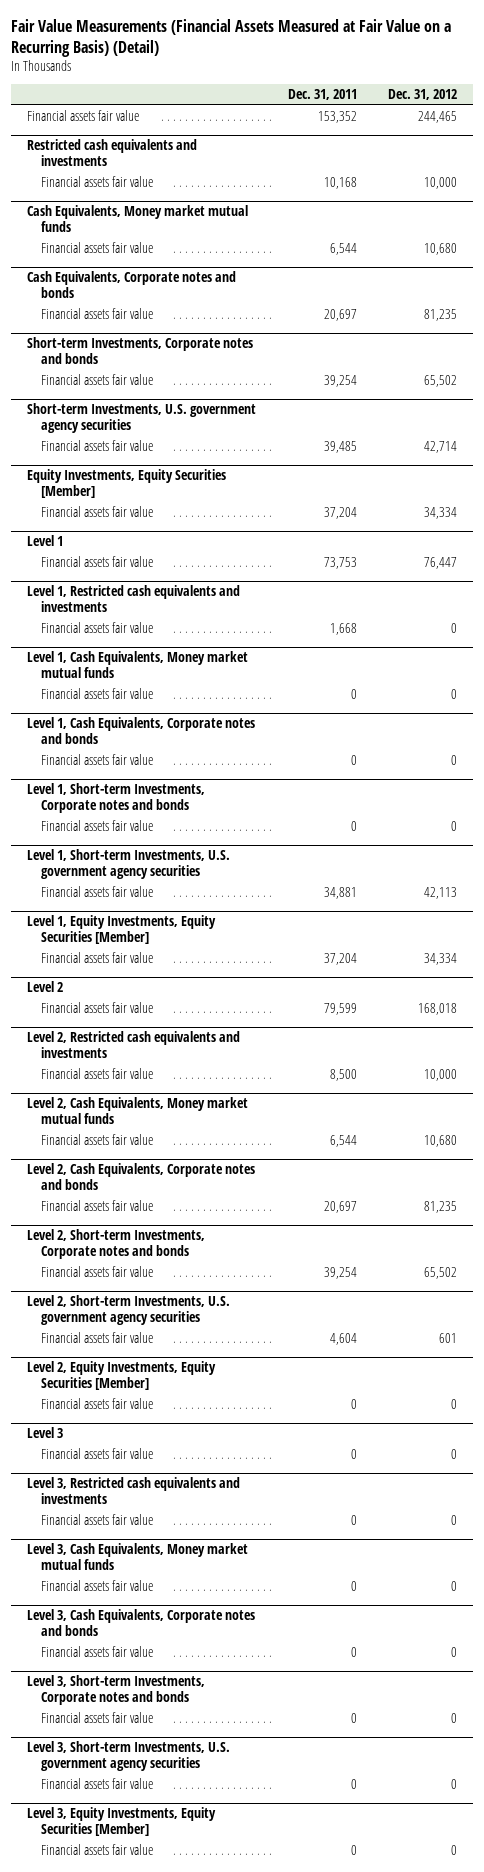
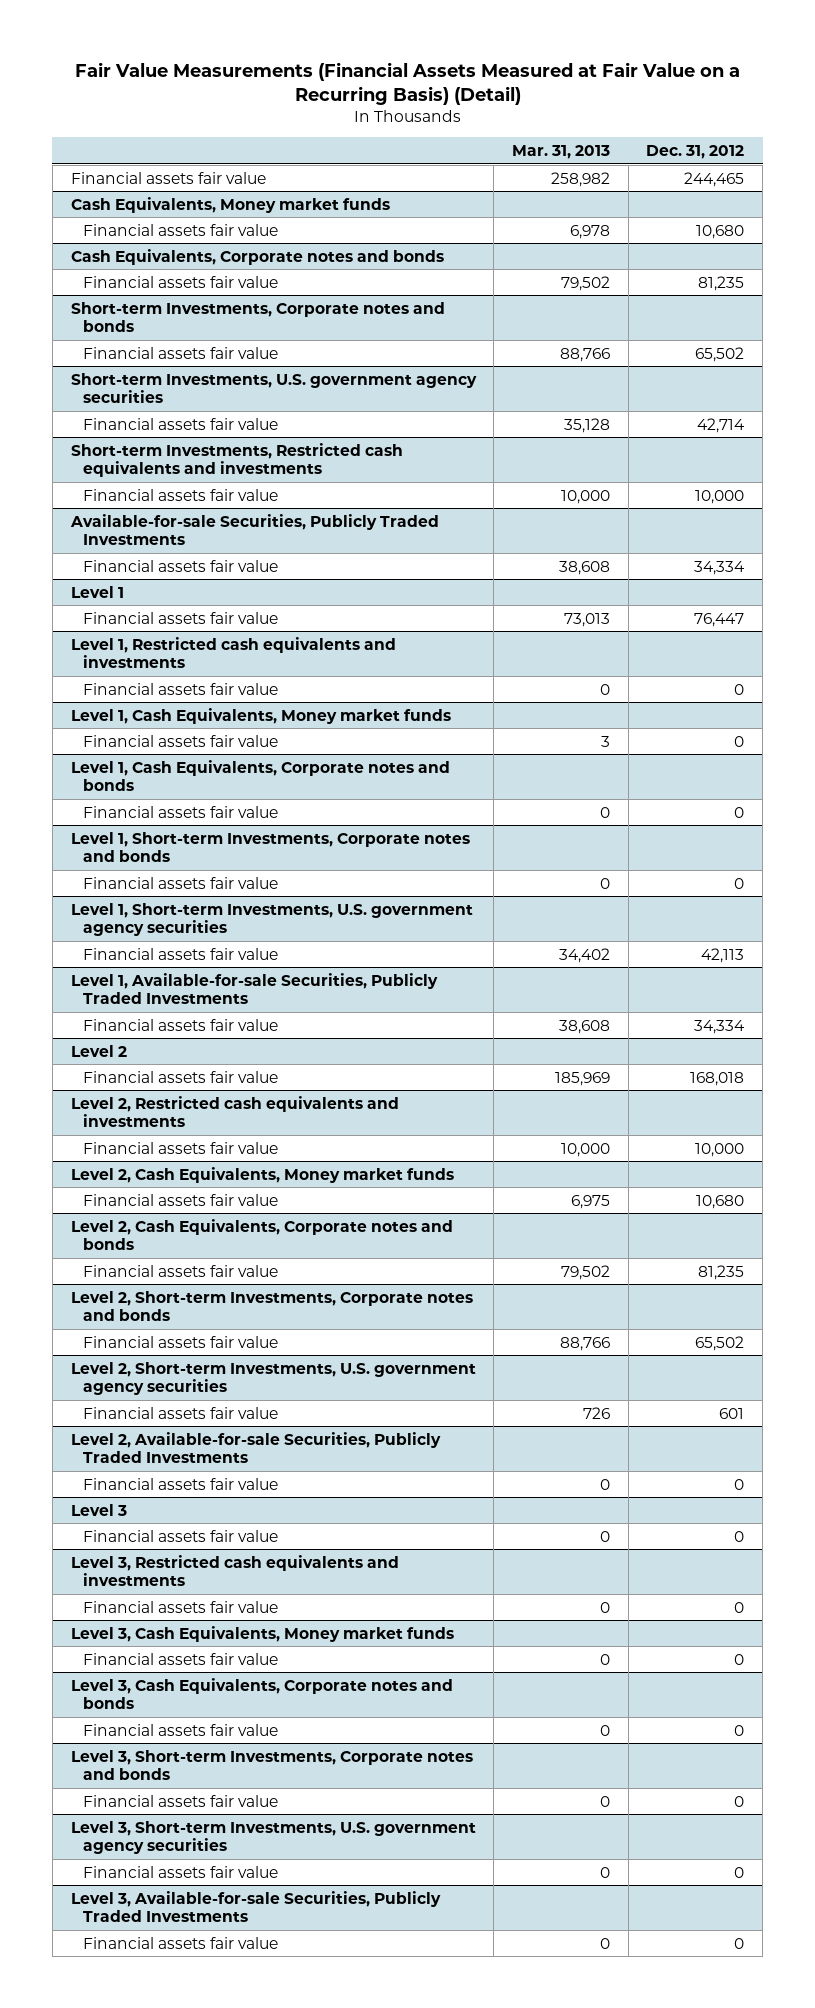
[287,89,357,101] Dec. 31, 2011 -> none
none -> [512,144,611,159] Mar. 31, 2013
[27,139,198,167] Restricted cash equivalents and investments -> none
[41,176,154,188] Financial assets fair value -> none
[27,205,249,233] Cash Equivalents, Money market mutual funds -> [70,196,390,213] Cash Equivalents, Money market funds
[27,469,227,499] Equity Investments, Equity Securities [Member] -> none
none -> [70,442,403,478] Short-term Investments, Restricted cash equivalents and investments
none -> [82,488,278,501] Financial assets fair value
none -> [69,513,439,546] Available-for-sale Securities, Publicly Traded Investments
[27,651,249,679] Level 1, Cash Equivalents, Money market mutual funds -> [70,707,451,724] Level 1, Cash Equivalents, Money market funds
[27,915,217,945] Level 1, Equity Investments, Equity Securities [Member] -> none
none -> [70,972,438,1005] Level 1, Available-for-sale Securities, Publicly Traded Investments
[27,1097,249,1125] Level 2, Cash Equivalents, Money market mutual funds -> [70,1166,454,1183] Level 2, Cash Equivalents, Money market funds
[27,1361,217,1391] Level 2, Equity Investments, Equity Securities [Member] -> none
none -> [70,1431,441,1464] Level 2, Available-for-sale Securities, Publicly Traded Investments
[27,1543,249,1571] Level 3, Cash Equivalents, Money market mutual funds -> [70,1625,454,1642] Level 3, Cash Equivalents, Money market funds
[27,1807,217,1837] Level 3, Equity Investments, Equity Securities [Member] -> none
none -> [70,1890,441,1923] Level 3, Available-for-sale Securities, Publicly Traded Investments

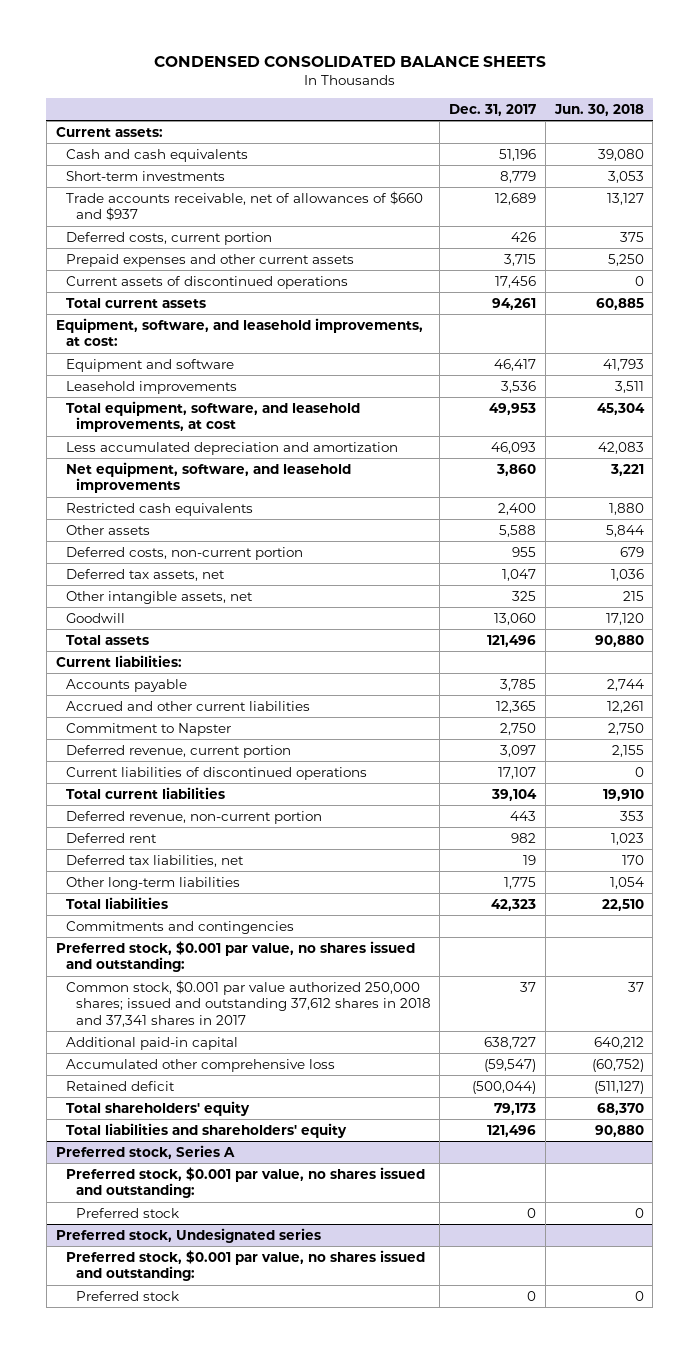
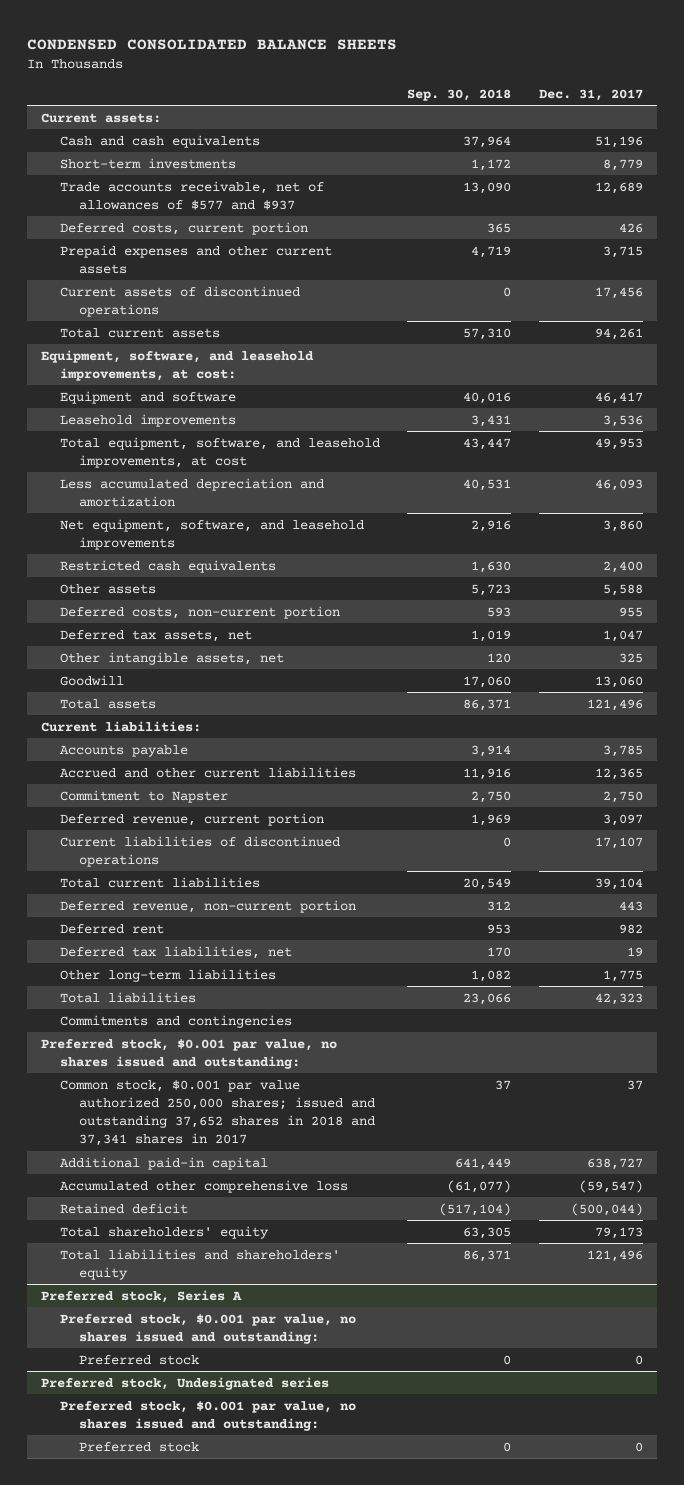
[553,104,644,117] Jun. 30, 2018 -> none
none -> [407,88,512,101] Sep. 30, 2018
[65,190,423,222] Trade accounts receivable, net of allowances of $660 and $937 -> [59,180,324,210] Trade accounts receivable, net of allowances of $577 and $937
[65,979,431,1027] Common stock, $0.001 par value authorized 250,000 shares; issued and outstanding 37,612 shares in 2018 and 37,341 shares in 2017 -> [59,1079,376,1147] Common stock, $0.001 par value authorized 250,000 shares; issued and outstanding 37,652 shares in 2018 and 37,341 shares in 2017

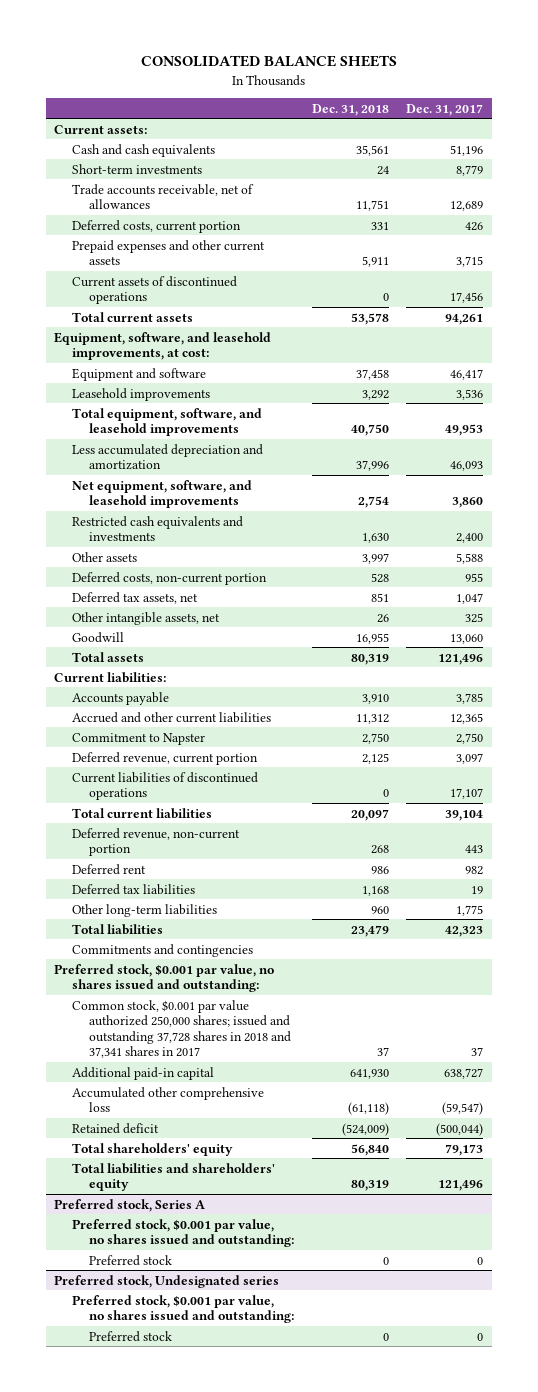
[27,39,398,51] CONDENSED CONSOLIDATED BALANCE SHEETS -> [140,55,397,68] CONSOLIDATED BALANCE SHEETS
[407,88,512,101] Sep. 30, 2018 -> none
none -> [311,103,389,116] Dec. 31, 2018
[59,180,324,210] Trade accounts receivable, net of allowances of $577 and $937 -> [71,183,254,210] Trade accounts receivable, net of allowances
[59,436,380,468] Total equipment, software, and leasehold improvements, at cost -> [71,407,262,437] Total equipment, software, and leasehold improvements
[59,559,276,573] Restricted cash equivalents -> [71,515,243,542] Restricted cash equivalents and investments
[59,945,292,959] Deferred tax liabilities, net -> [71,883,195,895] Deferred tax liabilities
[59,1079,376,1147] Common stock, $0.001 par value authorized 250,000 shares; issued and outstanding 37,652 shares in 2018 and 37,341 shares in 2017 -> [71,999,292,1059] Common stock, $0.001 par value authorized 250,000 shares; issued and outstanding 37,728 shares in 2018 and 37,341 shares in 2017

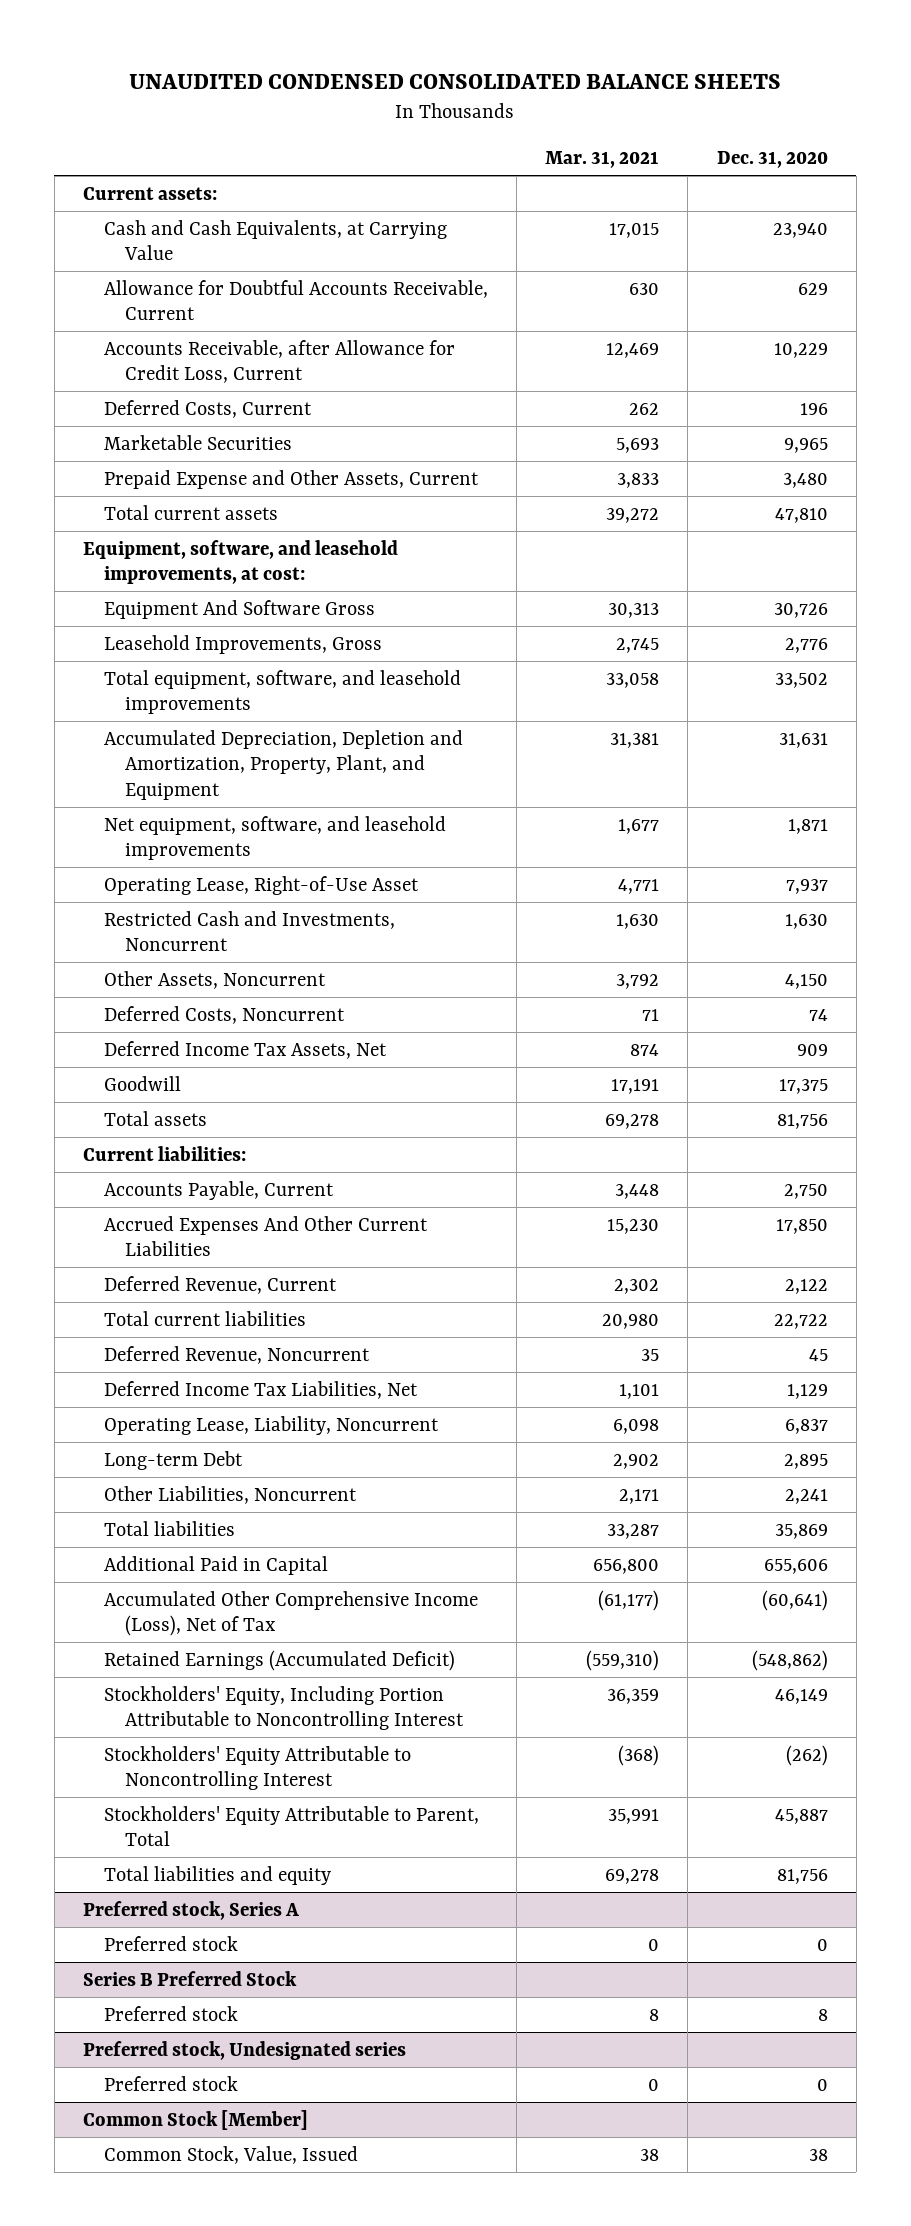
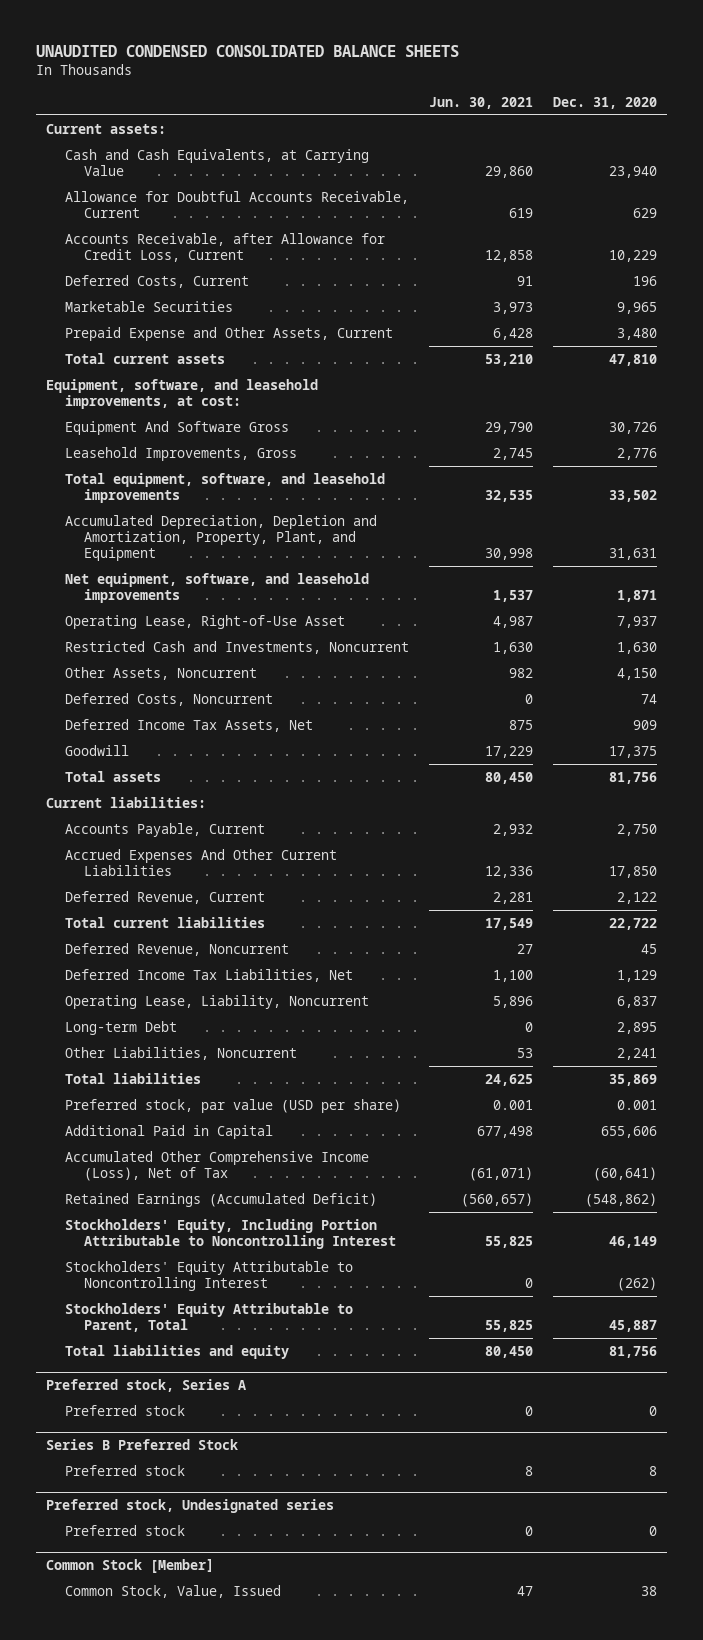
[545,150,660,168] Mar. 31, 2021 -> none
none -> [429,96,534,109] Jun. 30, 2021
none -> [64,1098,401,1113] Preferred stock, par value (USD per share)

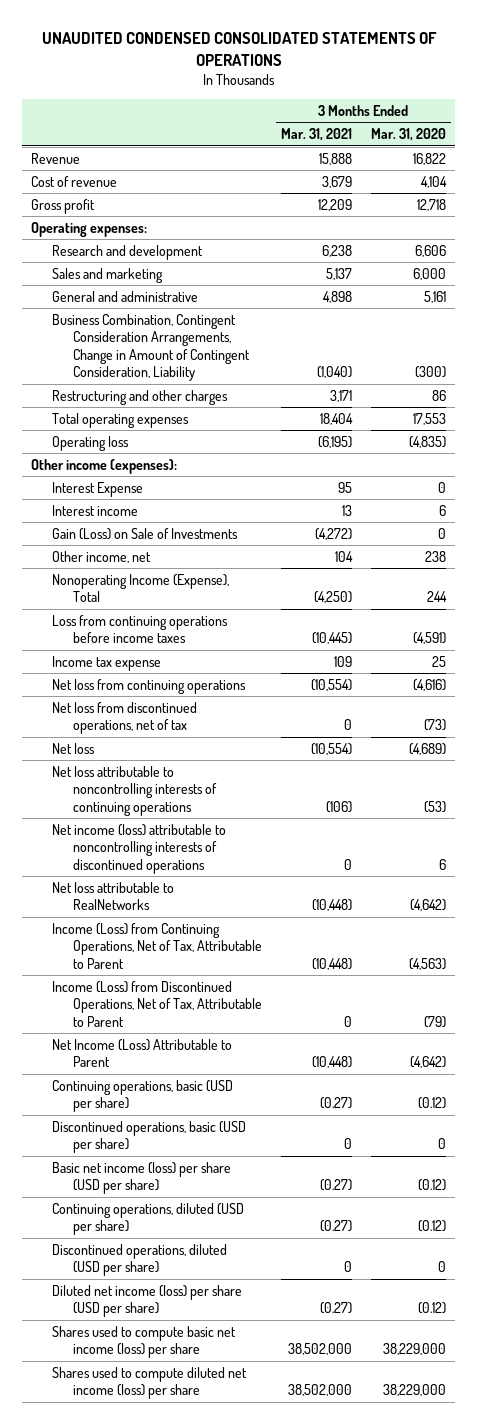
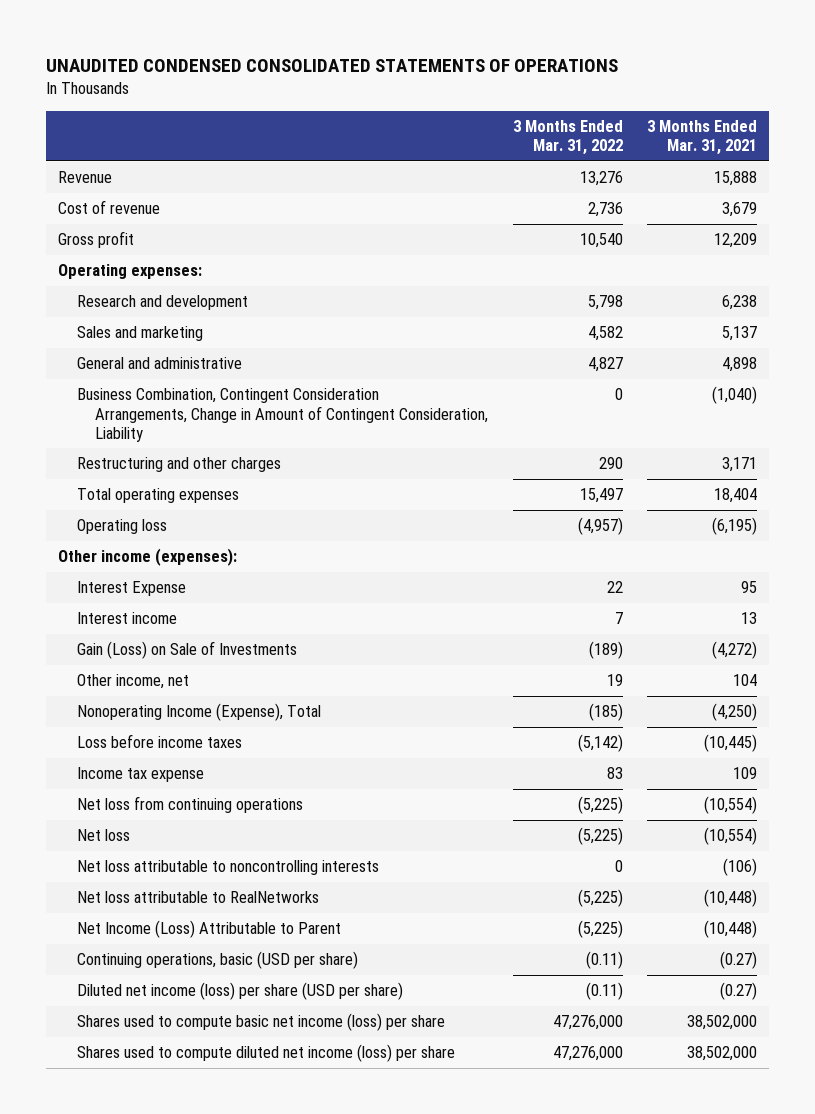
[370,128,446,142] Mar. 31, 2020 -> none
none -> [512,119,623,156] 3 Months Ended Mar. 31, 2022
[52,614,229,644] Loss from continuing operations before income taxes -> [76,734,242,749] Loss before income taxes
[52,701,198,735] Net loss from discontinued operations, net of tax -> none
[52,823,227,874] Net income (loss) attributable to noncontrolling interests of discontinued operations -> none
[52,765,218,816] Net loss attributable to noncontrolling interests of continuing operations -> [76,860,379,876] Net loss attributable to noncontrolling interests
[52,922,263,969] Income (Loss) from Continuing Operations, Net of Tax, Attributable to Parent -> none
[52,980,263,1027] Income (Loss) from Discontinued Operations, Net of Tax, Attributable to Parent -> none
[52,1120,247,1154] Discontinued operations, basic (USD per share) -> none
[52,1161,232,1195] Basic net income (loss) per share (USD per share) -> none
[52,1202,245,1236] Continuing operations, diluted (USD per share) -> none
[52,1243,228,1277] Discontinued operations, diluted (USD per share) -> none

